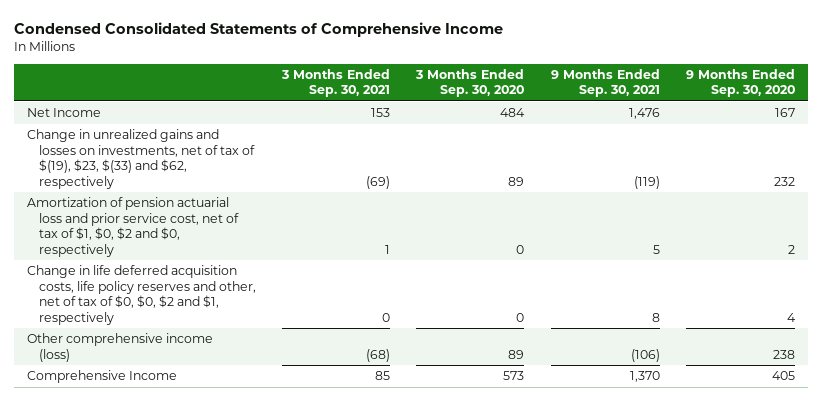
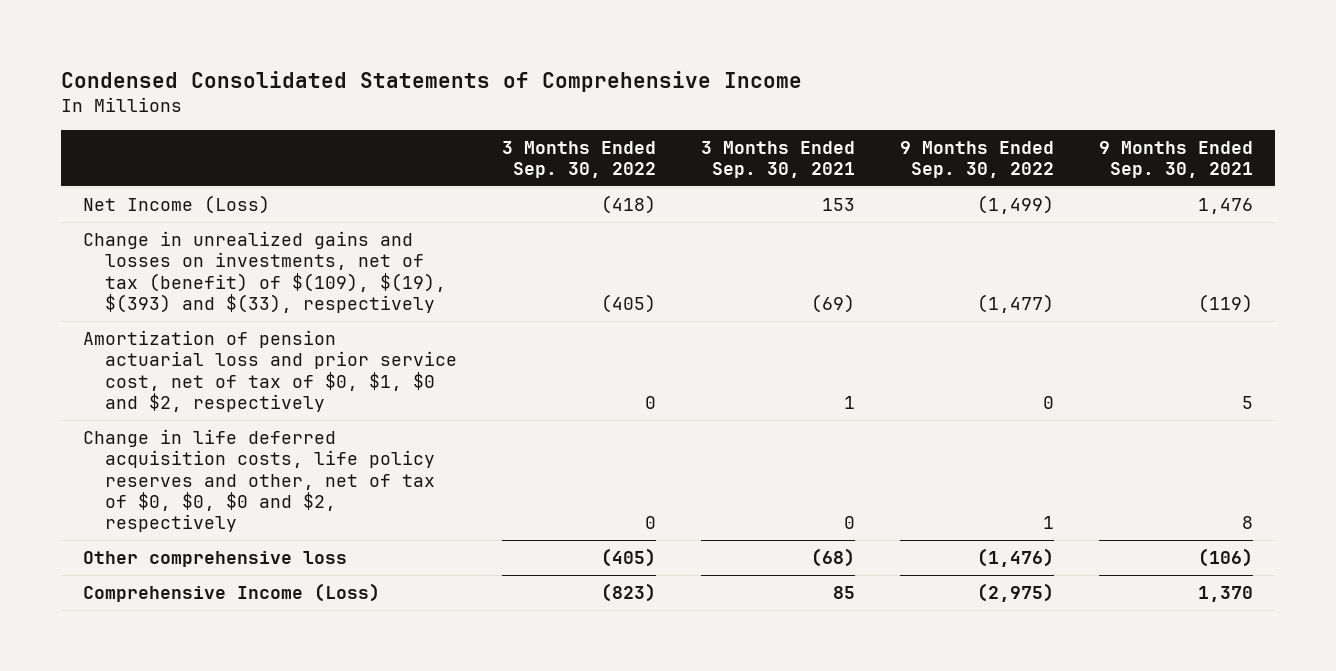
[415,68,525,98] 3 Months Ended Sep. 30, 2020 -> none
[686,68,796,98] 9 Months Ended Sep. 30, 2020 -> none
none -> [502,140,657,178] 3 Months Ended Sep. 30, 2022
none -> [899,140,1054,178] 9 Months Ended Sep. 30, 2022
[27,108,102,118] Net Income -> [83,194,271,214] Net Income (Loss)
[27,129,255,189] Change in unrealized gains and losses on investments, net of tax of $(19), $23, $(33) and $62, respectively -> [83,230,447,314] Change in unrealized gains and losses on investments, net of tax (benefit) of $(109), $(19), $(393) and $(33), respectively
[27,197,239,257] Amortization of pension actuarial loss and prior service cost, net of tax of $1, $0, $2 and $0, respectively -> [83,329,458,413] Amortization of pension actuarial loss and prior service cost, net of tax of $0, $1, $0 and $2, respectively
[27,265,256,325] Change in life deferred acquisition costs, life policy reserves and other, net of tax of $0, $0, $2 and $1, respectively -> [83,428,436,533] Change in life deferred acquisition costs, life policy reserves and other, net of tax of $0, $0, $0 and $2, respectively
[27,333,214,362] Other comprehensive income (loss) -> [83,550,348,567] Other comprehensive loss
[27,370,178,384] Comprehensive Income -> [83,582,381,602] Comprehensive Income (Loss)

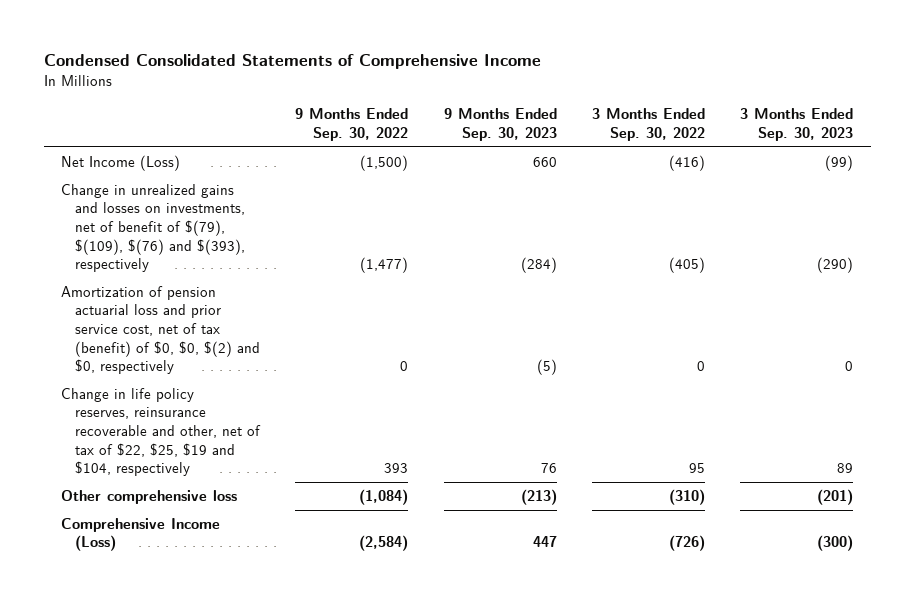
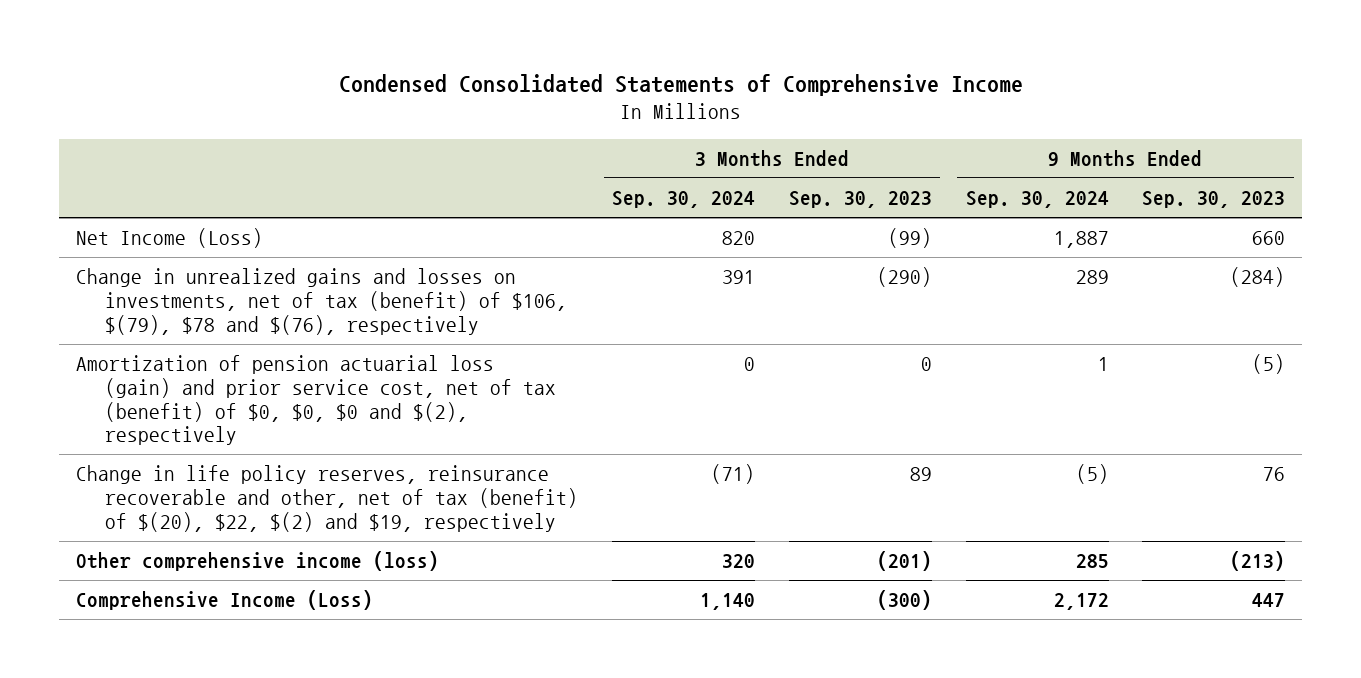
[295,108,409,142] 9 Months Ended Sep. 30, 2022 -> none
[591,108,705,142] 3 Months Ended Sep. 30, 2022 -> none
none -> [611,191,755,209] Sep. 30, 2024
none -> [965,191,1109,209] Sep. 30, 2024
[61,183,245,273] Change in unrealized gains and losses on investments, net of benefit of $(79), $(109), $(76) and $(393), respectively -> [75,268,568,335] Change in unrealized gains and losses on investments, net of tax (benefit) of $106, $(79), $78 and $(76), respectively
[61,285,260,375] Amortization of pension actuarial loss and prior service cost, net of tax (benefit) of $0, $0, $(2) and $0, respectively -> [75,355,557,446] Amortization of pension actuarial loss (gain) and prior service cost, net of tax (benefit) of $0, $0, $0 and $(2), respectively
[61,387,261,477] Change in life policy reserves, reinsurance recoverable and other, net of tax of $22, $25, $19 and $104, respectively -> [75,465,579,532] Change in life policy reserves, reinsurance recoverable and other, net of tax (benefit) of $(20), $22, $(2) and $19, respectively
[61,489,238,504] Other comprehensive loss -> [75,551,439,572] Other comprehensive income (loss)

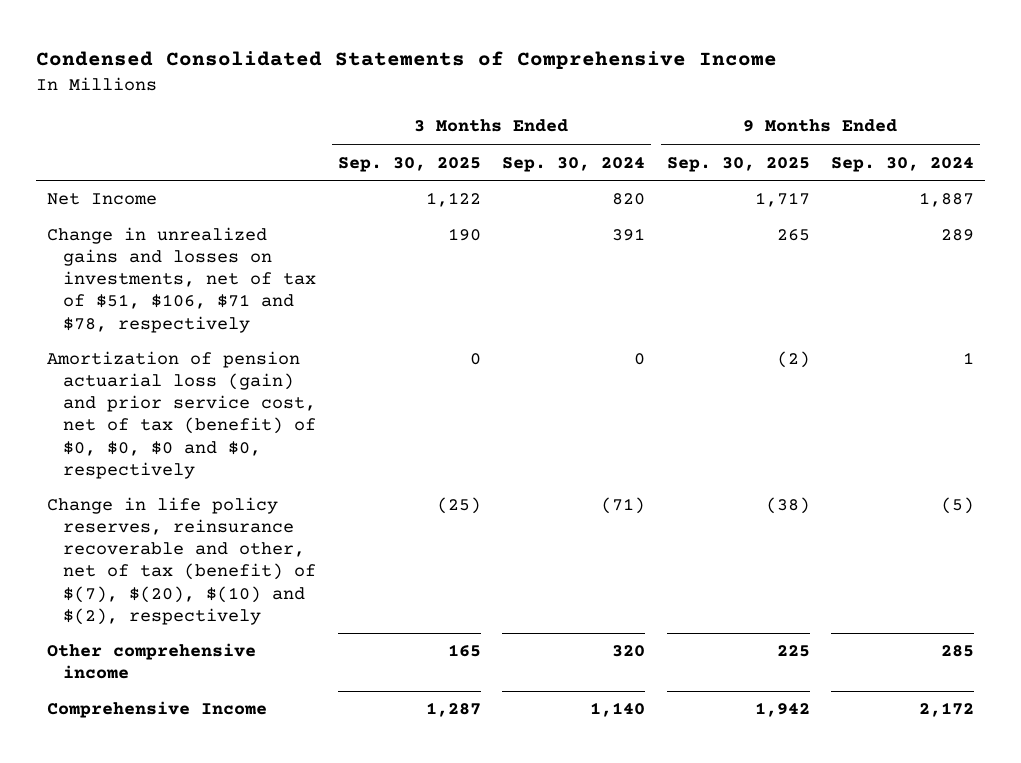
[788,191,932,209] Sep. 30, 2023 -> none
[1142,191,1286,209] Sep. 30, 2023 -> none
none -> [337,156,481,172] Sep. 30, 2025
none -> [666,156,810,172] Sep. 30, 2025
[75,228,263,249] Net Income (Loss) -> [47,193,158,206] Net Income
[75,268,568,335] Change in unrealized gains and losses on investments, net of tax (benefit) of $106, $(79), $78 and $(76), respectively -> [47,227,317,333] Change in unrealized gains and losses on investments, net of tax of $51, $106, $71 and $78, respectively
[75,355,557,446] Amortization of pension actuarial loss (gain) and prior service cost, net of tax (benefit) of $0, $0, $0 and $(2), respectively -> [47,351,317,479] Amortization of pension actuarial loss (gain) and prior service cost, net of tax (benefit) of $0, $0, $0 and $0, respectively
[75,465,579,532] Change in life policy reserves, reinsurance recoverable and other, net of tax (benefit) of $(20), $22, $(2) and $19, respectively -> [47,497,317,625] Change in life policy reserves, reinsurance recoverable and other, net of tax (benefit) of $(7), $(20), $(10) and $(2), respectively
[75,551,439,572] Other comprehensive income (loss) -> [47,643,257,680] Other comprehensive income
[75,590,373,611] Comprehensive Income (Loss) -> [47,701,268,719] Comprehensive Income

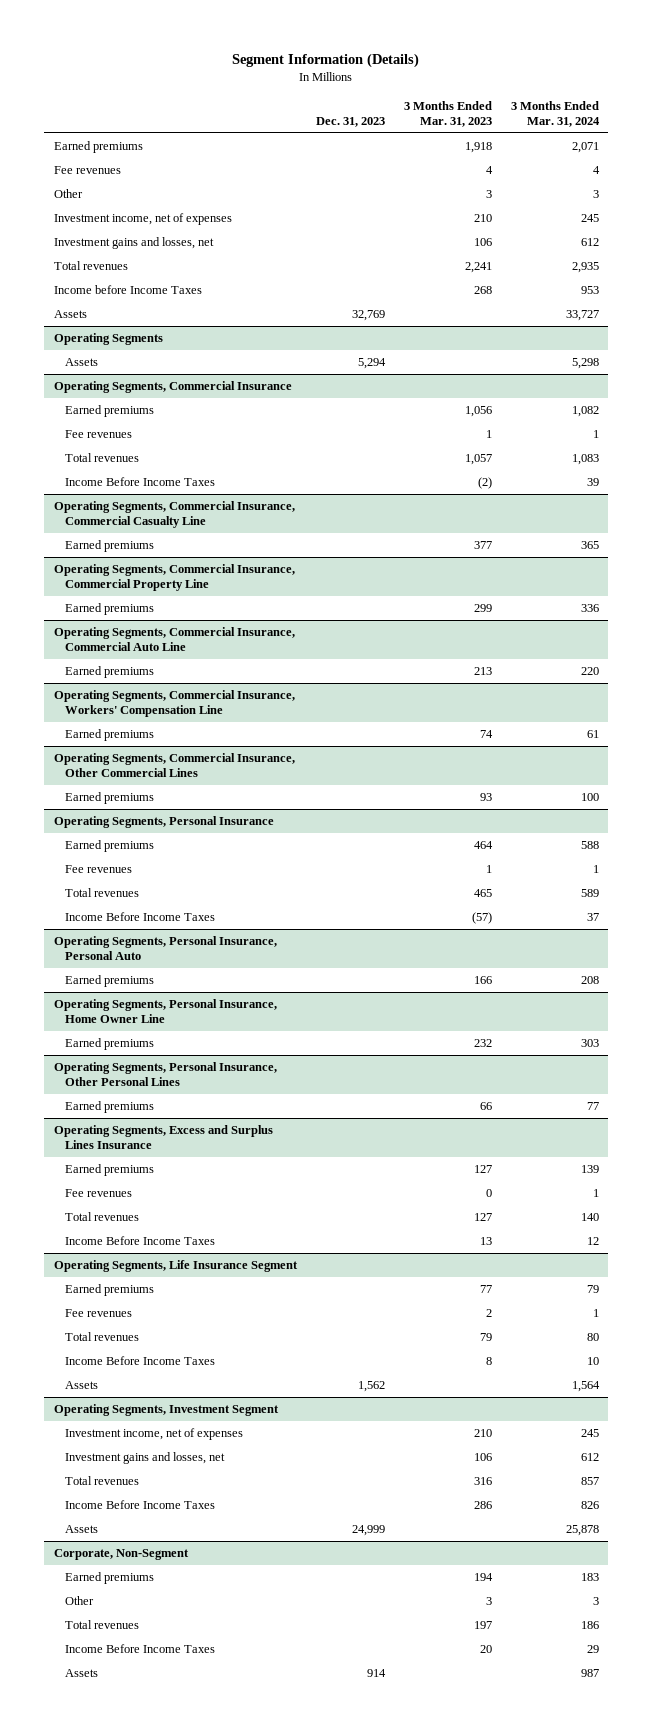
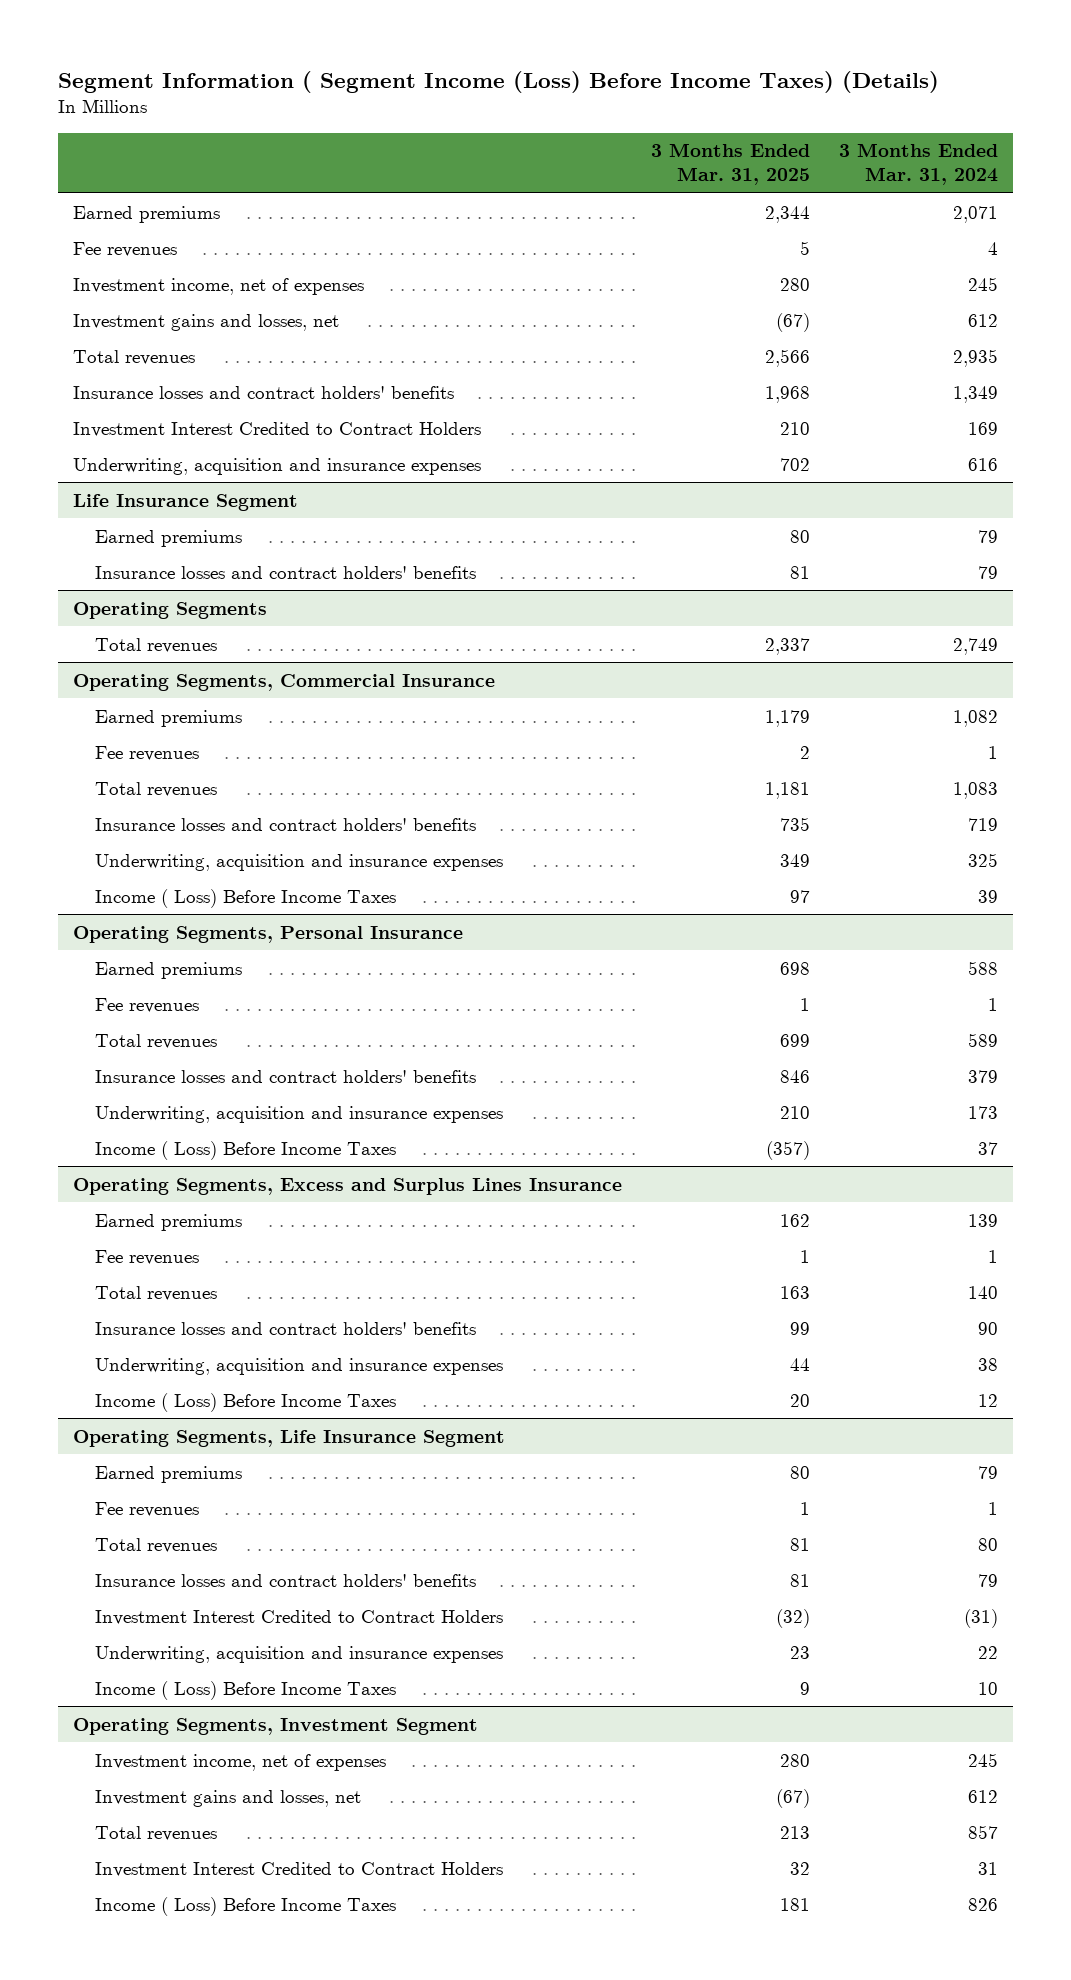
[232,52,420,68] Segment Information (Details) -> [58,70,940,93] Segment Information ( Segment Income (Loss) Before Income Taxes) (Details)
[315,116,385,127] Dec. 31, 2023 -> none
[403,100,492,127] 3 Months Ended Mar. 31, 2023 -> none
none -> [650,143,810,186] 3 Months Ended Mar. 31, 2025
[53,189,83,199] Other -> none
[53,285,202,295] Income before Income Taxes -> none
[53,310,87,319] Assets -> none
none -> [72,385,454,399] Insurance losses and contract holders' benefits
none -> [72,421,481,437] Investment Interest Credited to Contract Holders
none -> [72,457,481,475] Underwriting, acquisition and insurance expenses
none -> [72,493,298,511] Life Insurance Segment
none -> [94,529,242,547] Earned premiums
none -> [94,565,476,579] Insurance losses and contract holders' benefits
[65,358,99,367] Assets -> none
none -> [94,637,217,653] Total revenues
[53,501,295,529] Operating Segments, Commercial Insurance, Commercial Casualty Line -> none
[65,540,155,553] Earned premiums -> none
[53,564,295,592] Operating Segments, Commercial Insurance, Commercial Property Line -> none
[65,603,155,616] Earned premiums -> none
[53,627,295,652] Operating Segments, Commercial Insurance, Commercial Auto Line -> none
[65,666,155,679] Earned premiums -> none
[53,690,295,718] Operating Segments, Commercial Insurance, Workers' Compensation Line -> none
[65,729,155,742] Earned premiums -> none
[53,753,295,778] Operating Segments, Commercial Insurance, Other Commercial Lines -> none
[65,792,155,805] Earned premiums -> none
none -> [94,817,476,831] Insurance losses and contract holders' benefits
none -> [94,853,503,871] Underwriting, acquisition and insurance expenses
[65,477,216,487] Income Before Income Taxes -> [94,888,396,908] Income ( Loss) Before Income Taxes
[53,936,277,961] Operating Segments, Personal Insurance, Personal Auto -> none
[65,975,155,988] Earned premiums -> none
[53,999,277,1024] Operating Segments, Personal Insurance, Home Owner Line -> none
[65,1038,155,1051] Earned premiums -> none
[53,1062,277,1087] Operating Segments, Personal Insurance, Other Personal Lines -> none
[65,1101,155,1114] Earned premiums -> none
none -> [94,1069,476,1083] Insurance losses and contract holders' benefits
none -> [94,1105,503,1123] Underwriting, acquisition and insurance expenses
[65,912,216,922] Income Before Income Taxes -> [94,1140,396,1160] Income ( Loss) Before Income Taxes
none -> [94,1321,476,1335] Insurance losses and contract holders' benefits
none -> [94,1357,503,1375] Underwriting, acquisition and insurance expenses
[65,1236,216,1246] Income Before Income Taxes -> [94,1392,396,1412] Income ( Loss) Before Income Taxes
[65,1381,99,1390] Assets -> none
none -> [94,1573,476,1587] Insurance losses and contract holders' benefits
none -> [94,1609,503,1625] Investment Interest Credited to Contract Holders
none -> [94,1645,503,1663] Underwriting, acquisition and insurance expenses
[65,1356,216,1366] Income Before Income Taxes -> [94,1680,396,1700] Income ( Loss) Before Income Taxes
[65,1525,99,1534] Assets -> none
[53,1549,189,1561] Corporate, Non-Segment -> none
[65,1572,155,1585] Earned premiums -> none
[65,1596,95,1606] Other -> none
[65,1620,140,1630] Total revenues -> none
[65,1644,216,1654] Income Before Income Taxes -> none
[65,1669,99,1678] Assets -> none
none -> [94,1861,503,1877] Investment Interest Credited to Contract Holders
[65,1500,216,1510] Income Before Income Taxes -> [94,1896,396,1916] Income ( Loss) Before Income Taxes

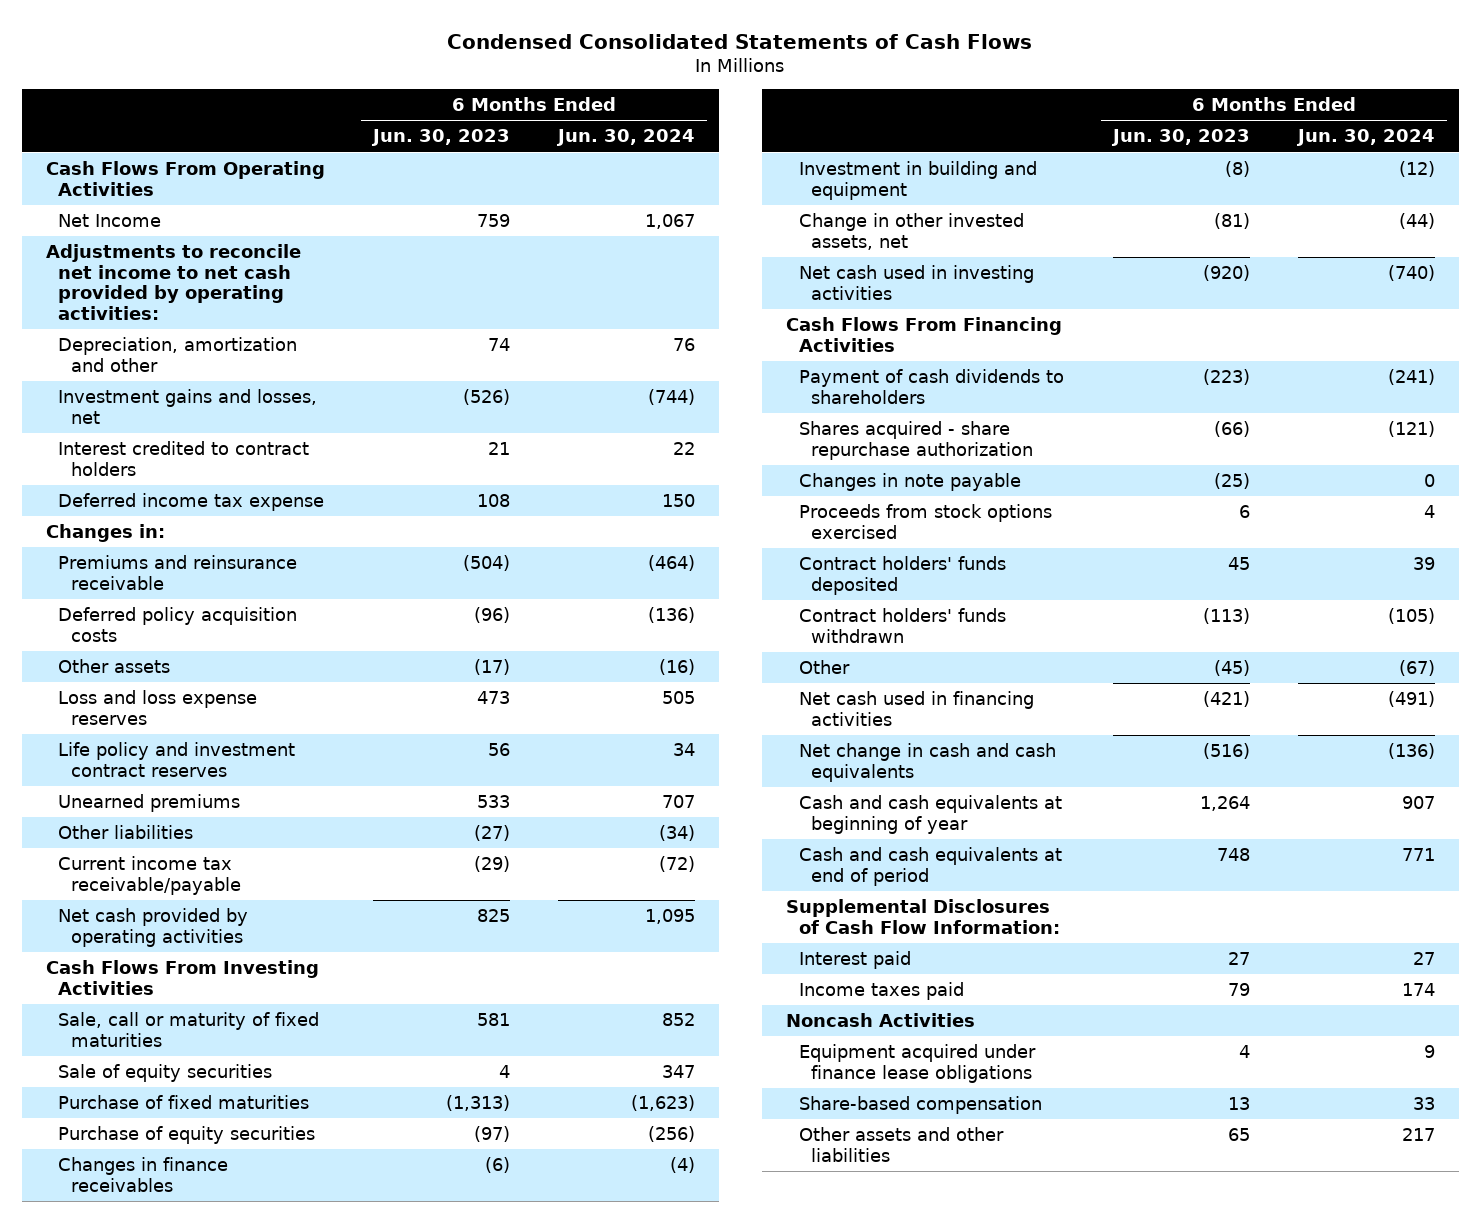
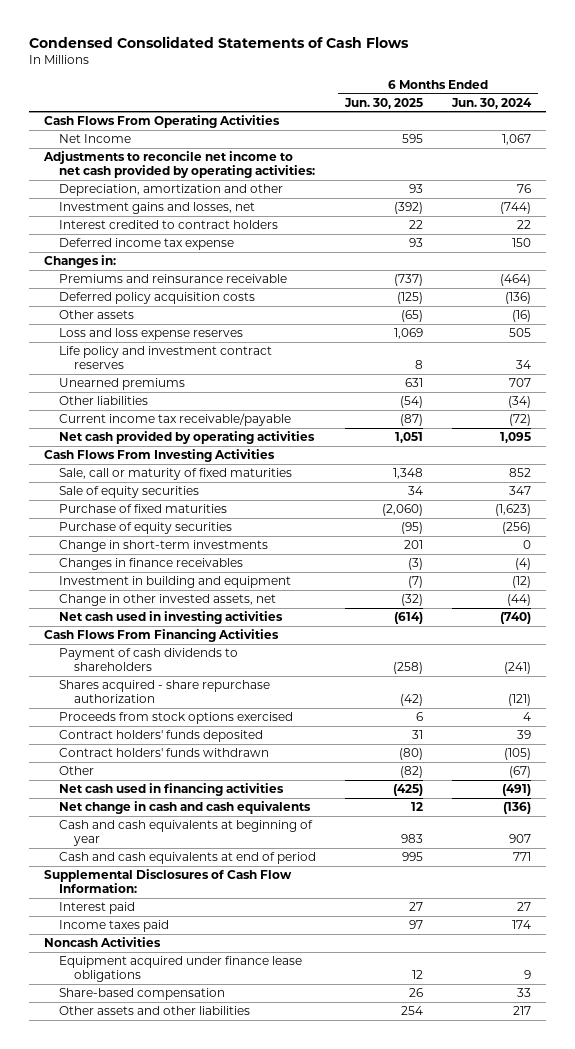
[370,129,510,147] Jun. 30, 2023 -> none
none -> [344,97,424,109] Jun. 30, 2025
none -> [58,539,268,552] Change in short-term investments
[798,472,1021,491] Changes in note payable -> none

